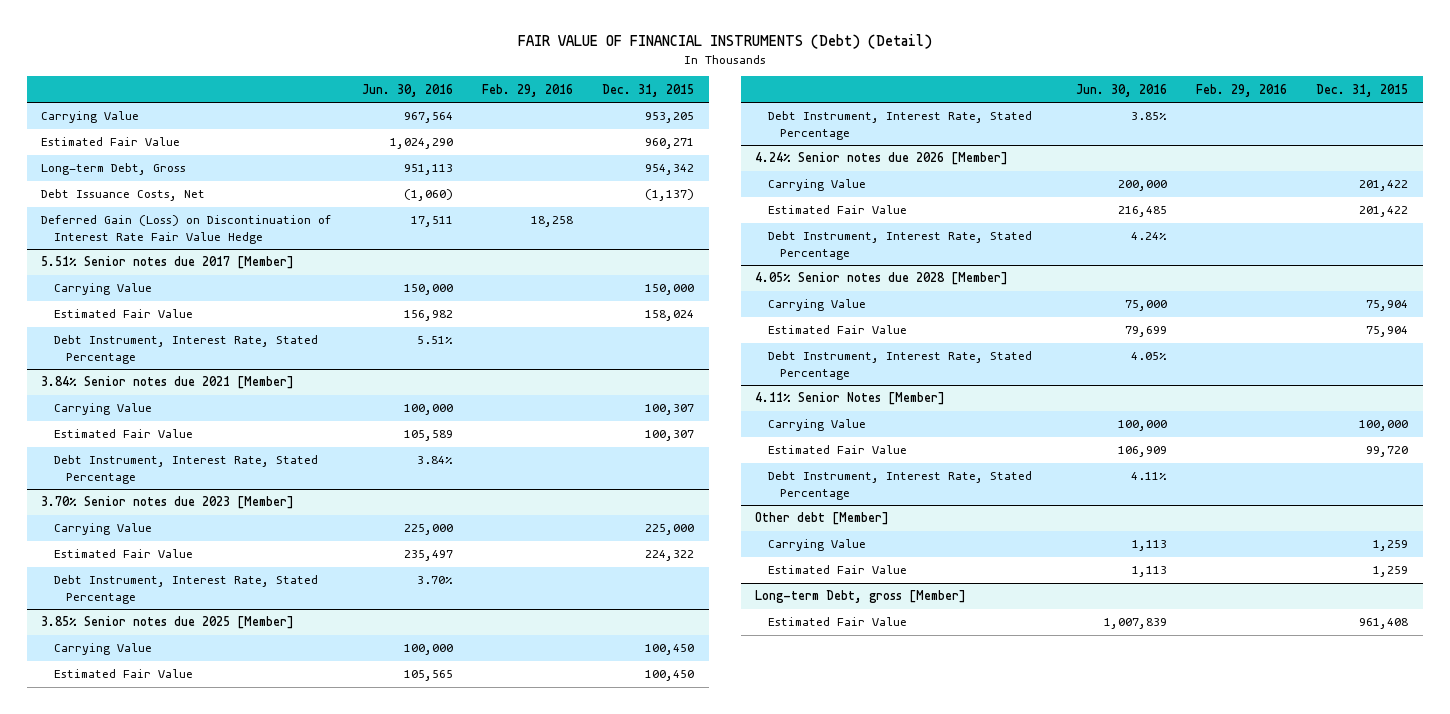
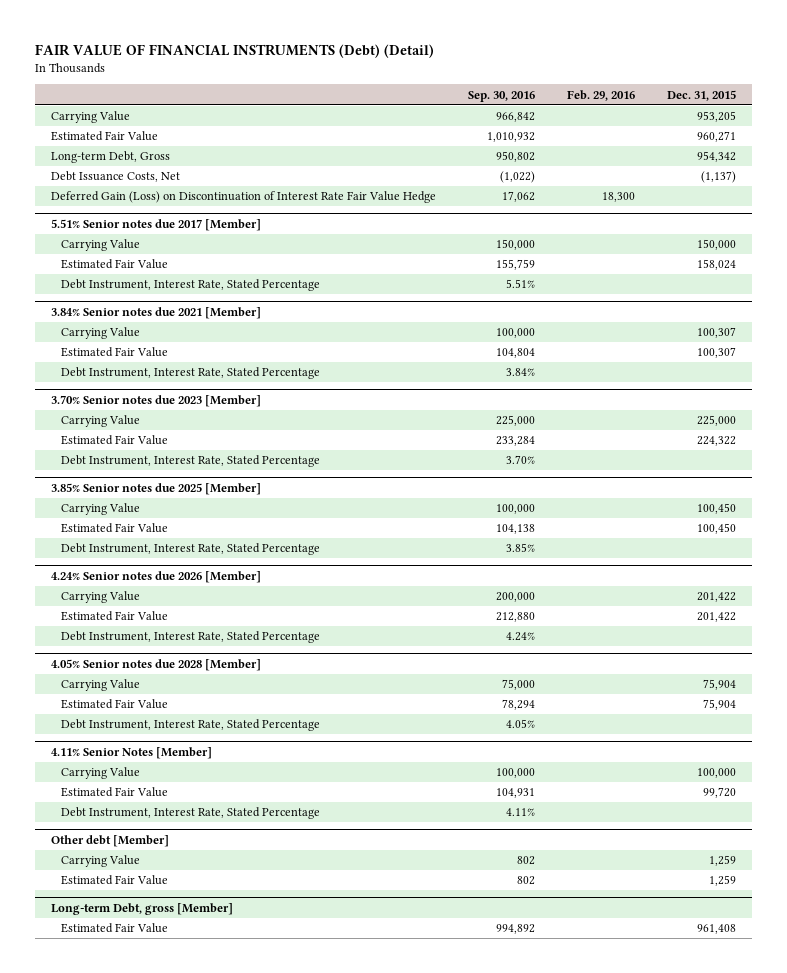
[361,83,453,97] Jun. 30, 2016 -> none
none -> [468,90,536,102] Sep. 30, 2016
[531,216,574,228] 18,258 -> [602,192,636,203] 18,300

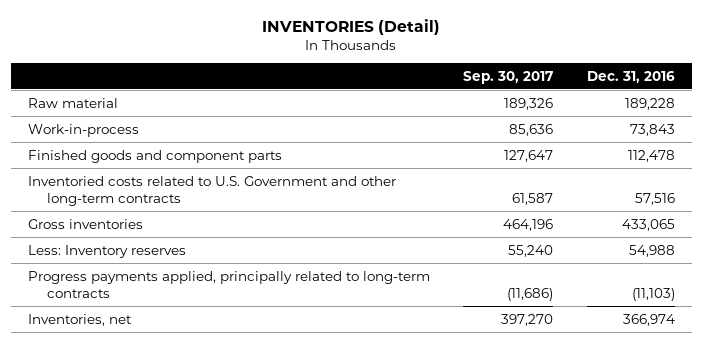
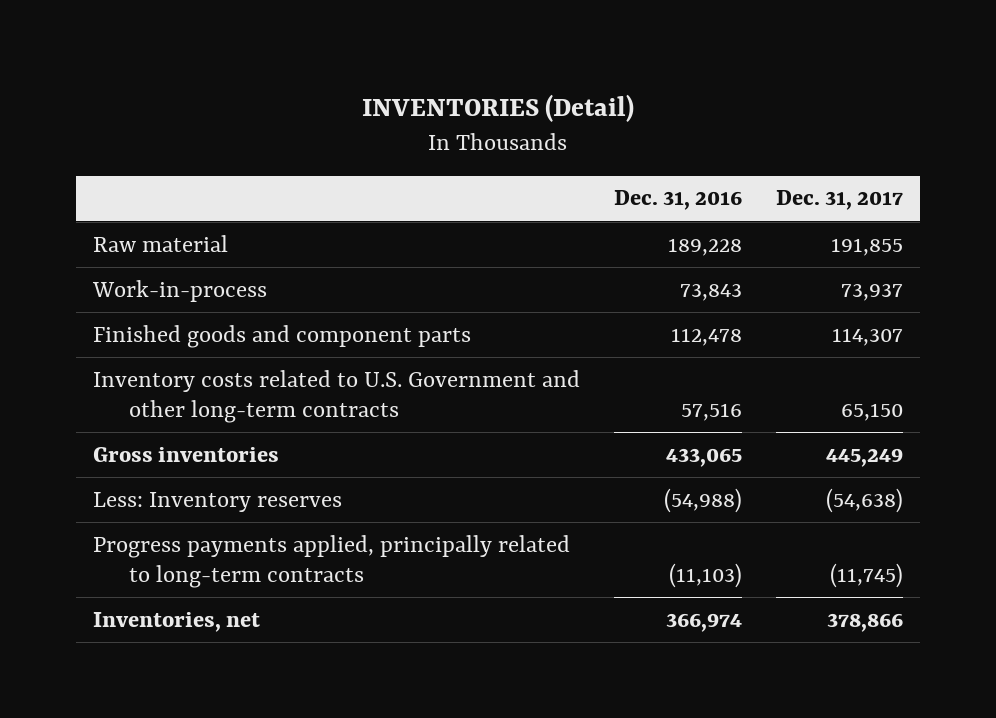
[463,70,554,84] Sep. 30, 2017 -> none
none -> [775,190,903,211] Dec. 31, 2017
[27,175,396,206] Inventoried costs related to U.S. Government and other long-term contracts -> [92,369,580,423] Inventory costs related to U.S. Government and other long-term contracts
[629,244,676,257] 54,988 -> [663,487,742,513] (54,988)

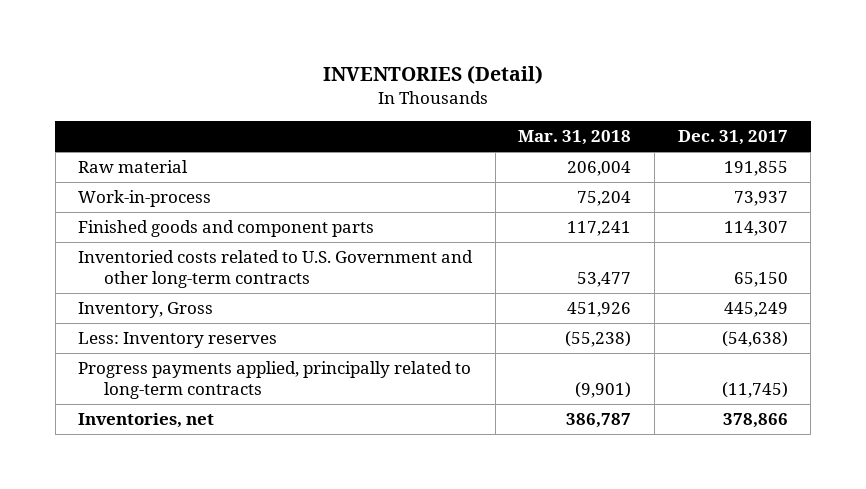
[613,190,742,211] Dec. 31, 2016 -> none
none -> [518,130,632,146] Mar. 31, 2018
[92,369,580,423] Inventory costs related to U.S. Government and other long-term contracts -> [78,250,474,289] Inventoried costs related to U.S. Government and other long-term contracts
[92,446,279,462] Gross inventories -> [78,302,214,319] Inventory, Gross

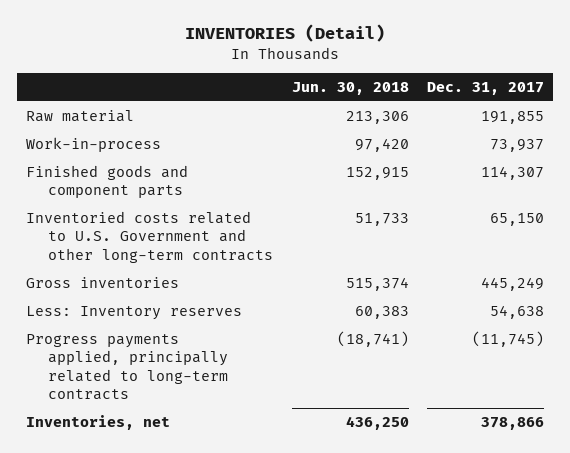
[518,130,632,146] Mar. 31, 2018 -> none
none -> [291,81,409,95] Jun. 30, 2018
[78,302,214,319] Inventory, Gross -> [26,276,180,288] Gross inventories
[721,331,788,348] (54,638) -> [490,304,545,319] 54,638

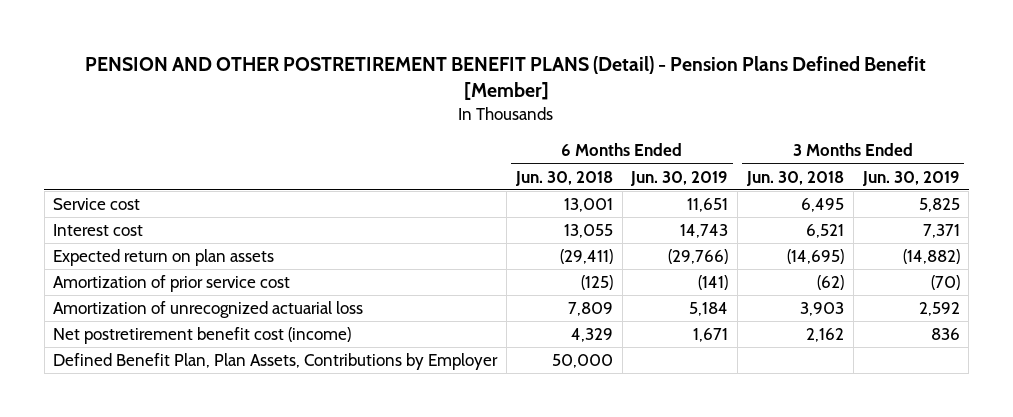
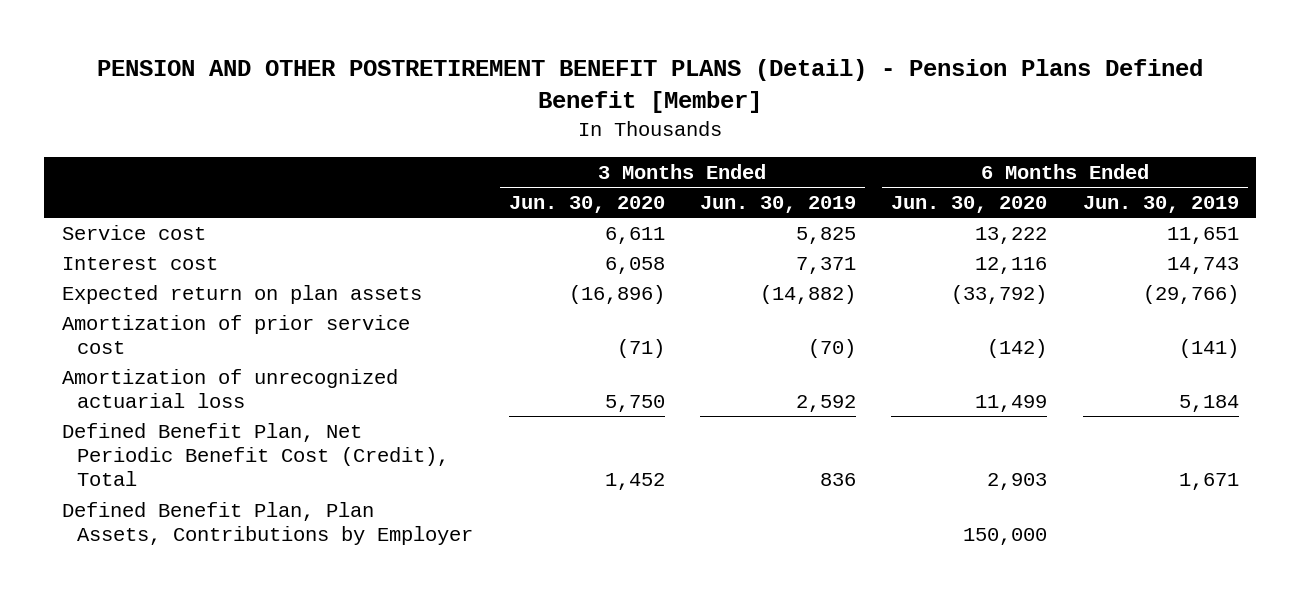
[514,170,613,186] Jun. 30, 2018 -> none
[746,170,845,186] Jun. 30, 2018 -> none
none -> [508,196,665,214] Jun. 30, 2020
none -> [891,196,1048,214] Jun. 30, 2020
[53,327,352,345] Net postretirement benefit cost (income) -> [61,422,450,487] Defined Benefit Plan, Net Periodic Benefit Cost (Credit), Total

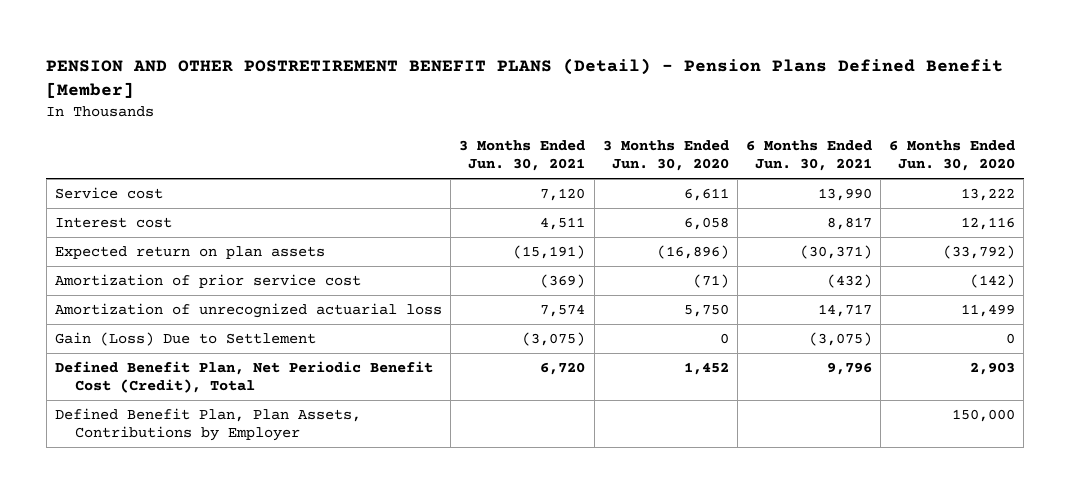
[699,196,856,214] Jun. 30, 2019 -> none
[1082,196,1239,214] Jun. 30, 2019 -> none
none -> [459,140,586,172] 3 Months Ended Jun. 30, 2021
none -> [745,140,872,172] 6 Months Ended Jun. 30, 2021
none -> [55,331,317,346] Gain (Loss) Due to Settlement

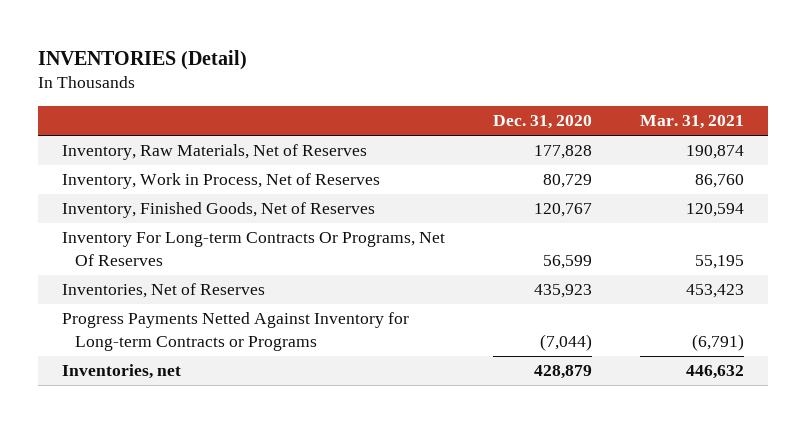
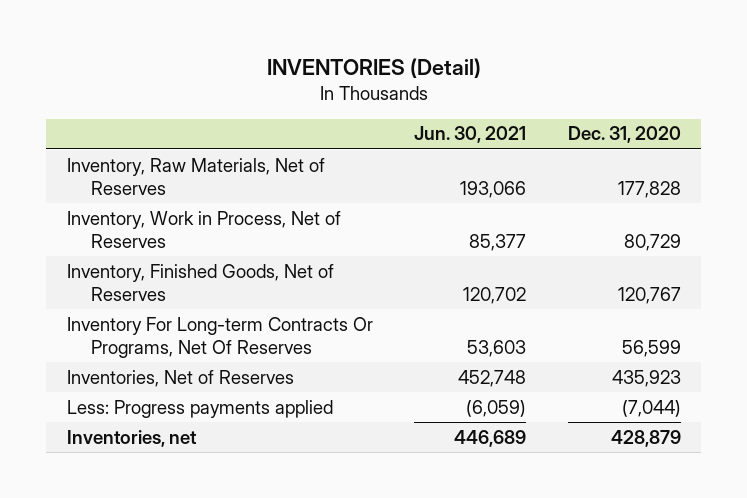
[640,115,745,130] Mar. 31, 2021 -> none
none -> [414,126,527,144] Jun. 30, 2021
[61,312,409,351] Progress Payments Netted Against Inventory for Long-term Contracts or Programs -> [66,399,333,418] Less: Progress payments applied

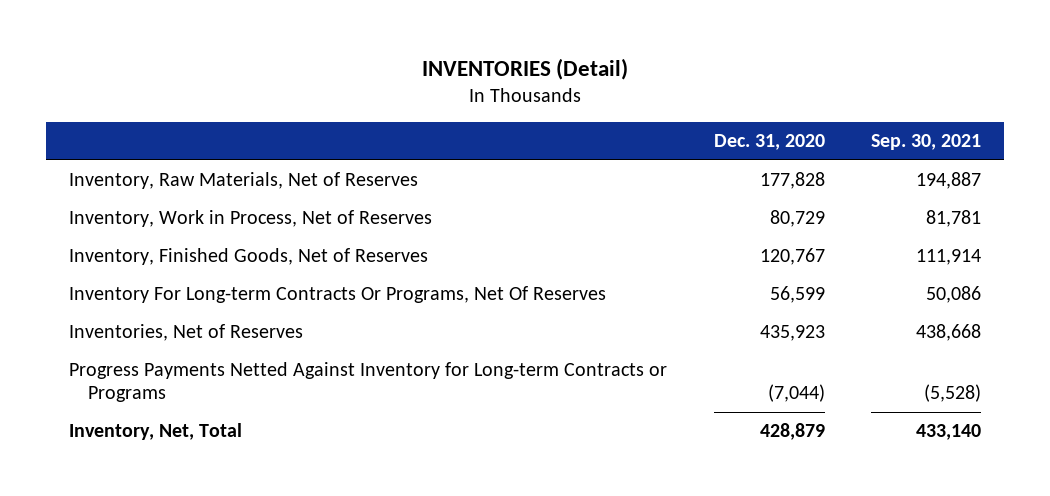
[414,126,527,144] Jun. 30, 2021 -> none
none -> [871,133,982,150] Sep. 30, 2021
[66,399,333,418] Less: Progress payments applied -> [69,362,668,403] Progress Payments Netted Against Inventory for Long-term Contracts or Programs
[66,429,197,447] Inventories, net -> [69,423,243,441] Inventory, Net, Total

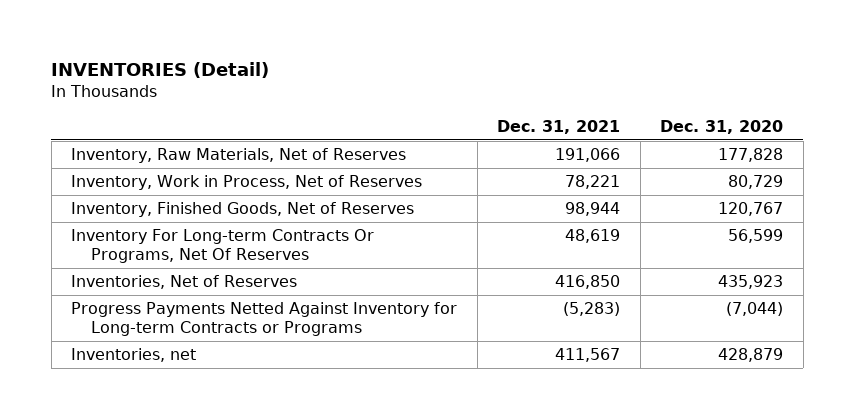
[871,133,982,150] Sep. 30, 2021 -> none
none -> [497,119,621,134] Dec. 31, 2021
[69,423,243,441] Inventory, Net, Total -> [71,348,197,363] Inventories, net

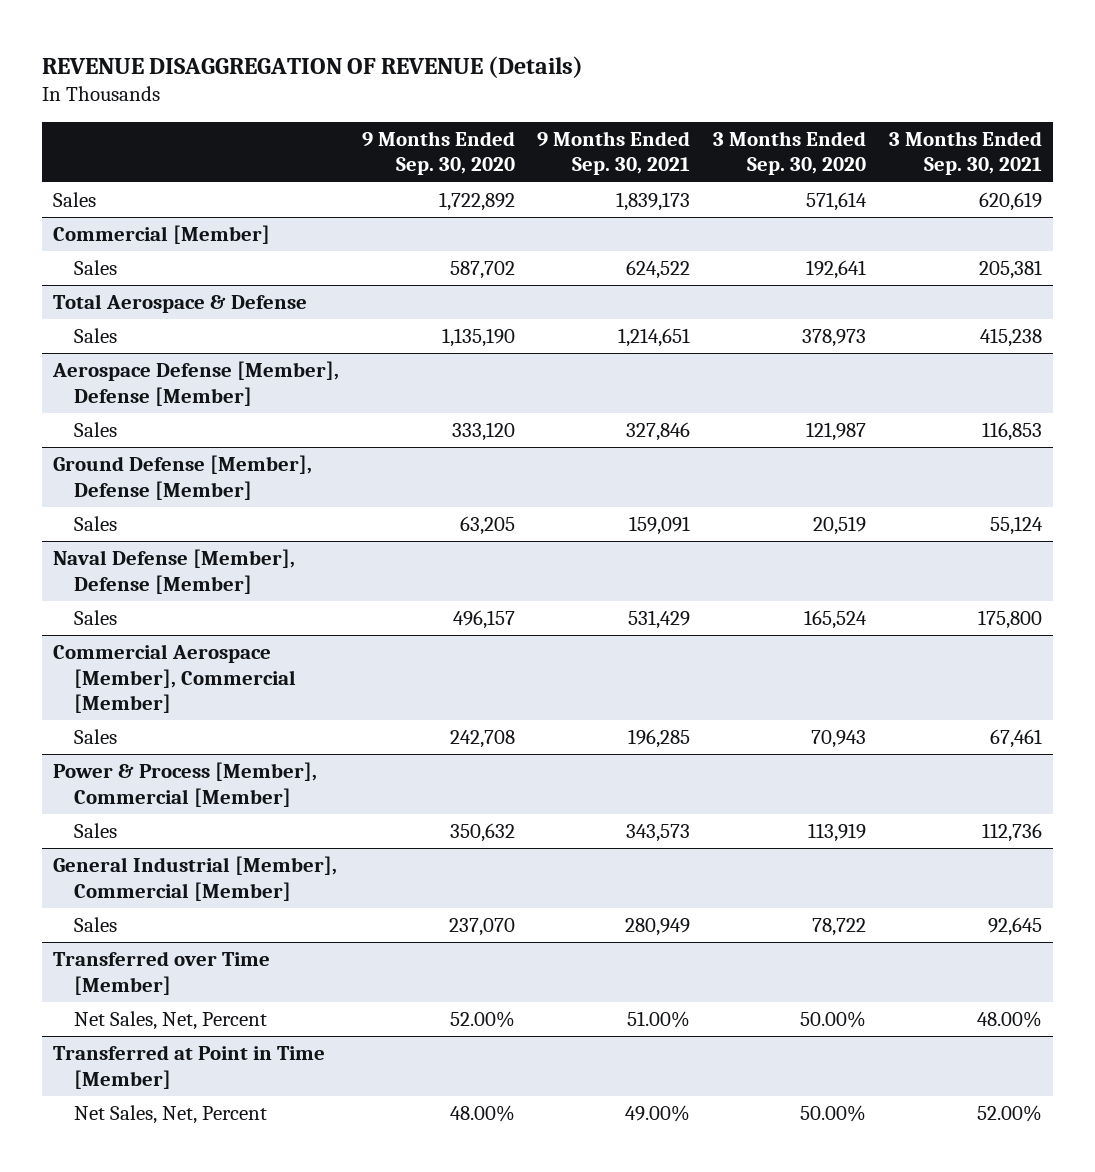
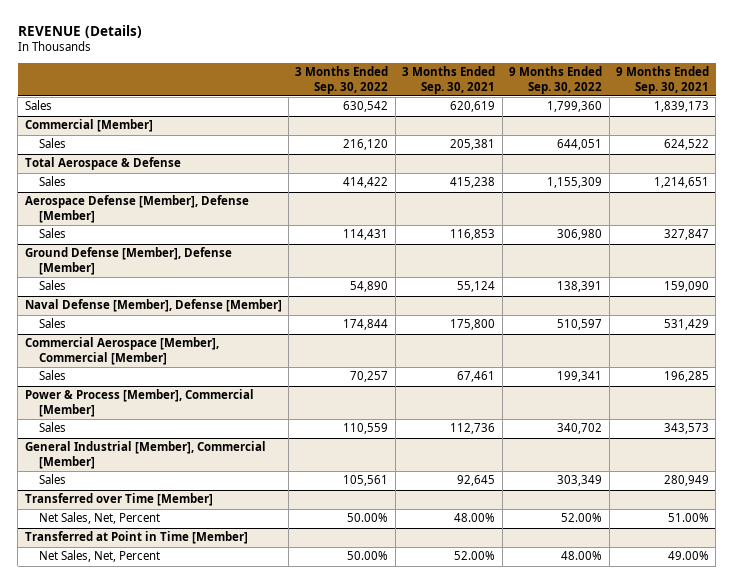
[41,55,583,78] REVENUE DISAGGREGATION OF REVENUE (Details) -> [17,24,142,38] REVENUE (Details)
[361,130,515,176] 9 Months Ended Sep. 30, 2020 -> none
[713,130,867,176] 3 Months Ended Sep. 30, 2020 -> none
none -> [295,66,389,94] 3 Months Ended Sep. 30, 2022
none -> [509,66,603,94] 9 Months Ended Sep. 30, 2022
[626,422,691,442] 327,846 -> [663,229,709,241] 327,847
[629,516,691,536] 159,091 -> [663,281,709,293] 159,090

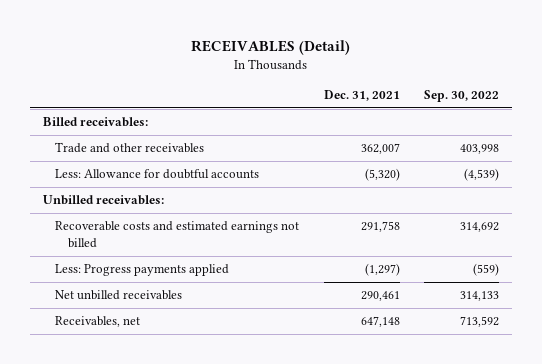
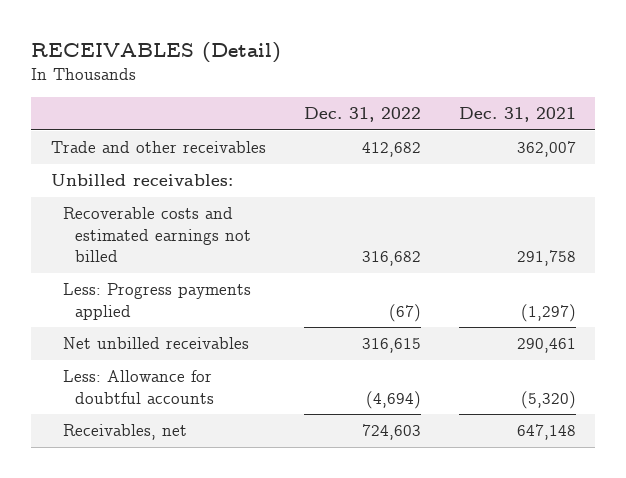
[424,90,500,103] Sep. 30, 2022 -> none
none -> [303,107,421,123] Dec. 31, 2022
[42,117,148,128] Billed receivables: -> none
[55,169,260,180] Less: Allowance for doubtful accounts -> [62,370,215,404] Less: Allowance for doubtful accounts

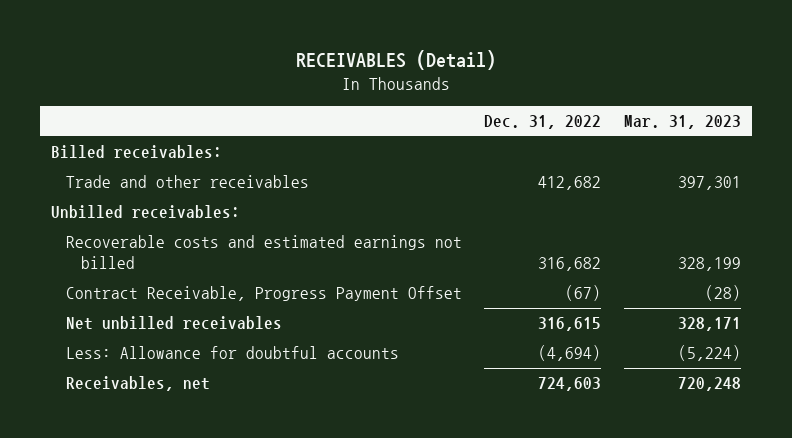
[458,107,576,123] Dec. 31, 2021 -> none
none -> [623,115,741,130] Mar. 31, 2023
none -> [51,145,223,160] Billed receivables:
[62,283,251,320] Less: Progress payments applied -> [66,286,463,302] Contract Receivable, Progress Payment Offset

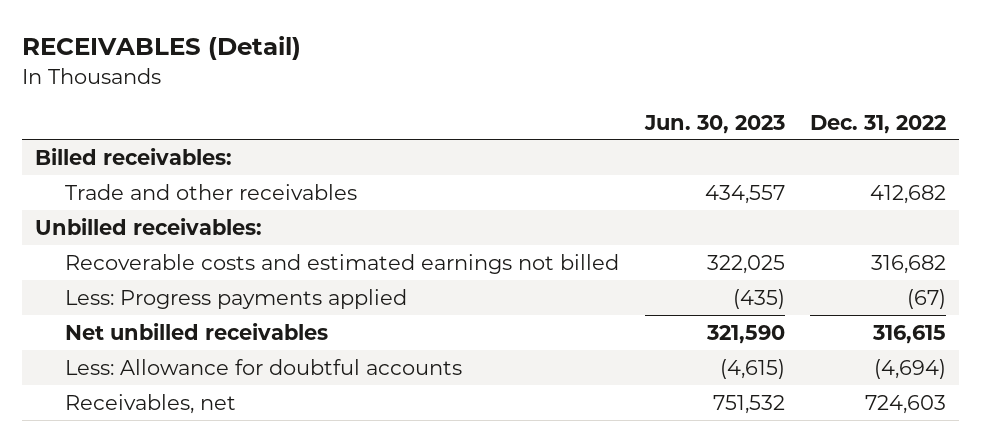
[623,115,741,130] Mar. 31, 2023 -> none
none -> [643,114,785,134] Jun. 30, 2023
[66,286,463,302] Contract Receivable, Progress Payment Offset -> [65,288,408,309] Less: Progress payments applied

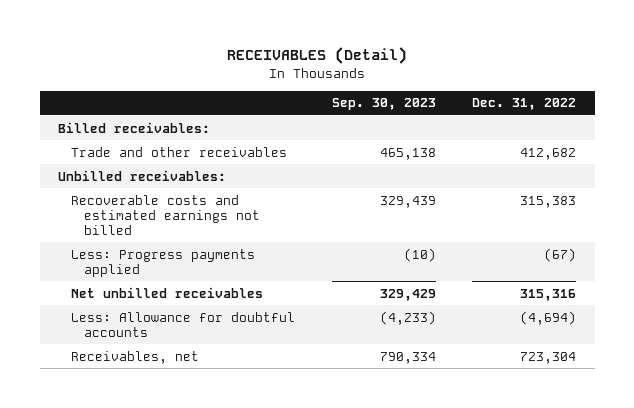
[643,114,785,134] Jun. 30, 2023 -> none
none -> [331,98,436,111] Sep. 30, 2023
[871,254,947,274] 316,682 -> [520,195,577,208] 315,383
[872,324,947,344] 316,615 -> [520,288,577,301] 315,316
[865,394,947,414] 724,603 -> [520,351,577,364] 723,304

